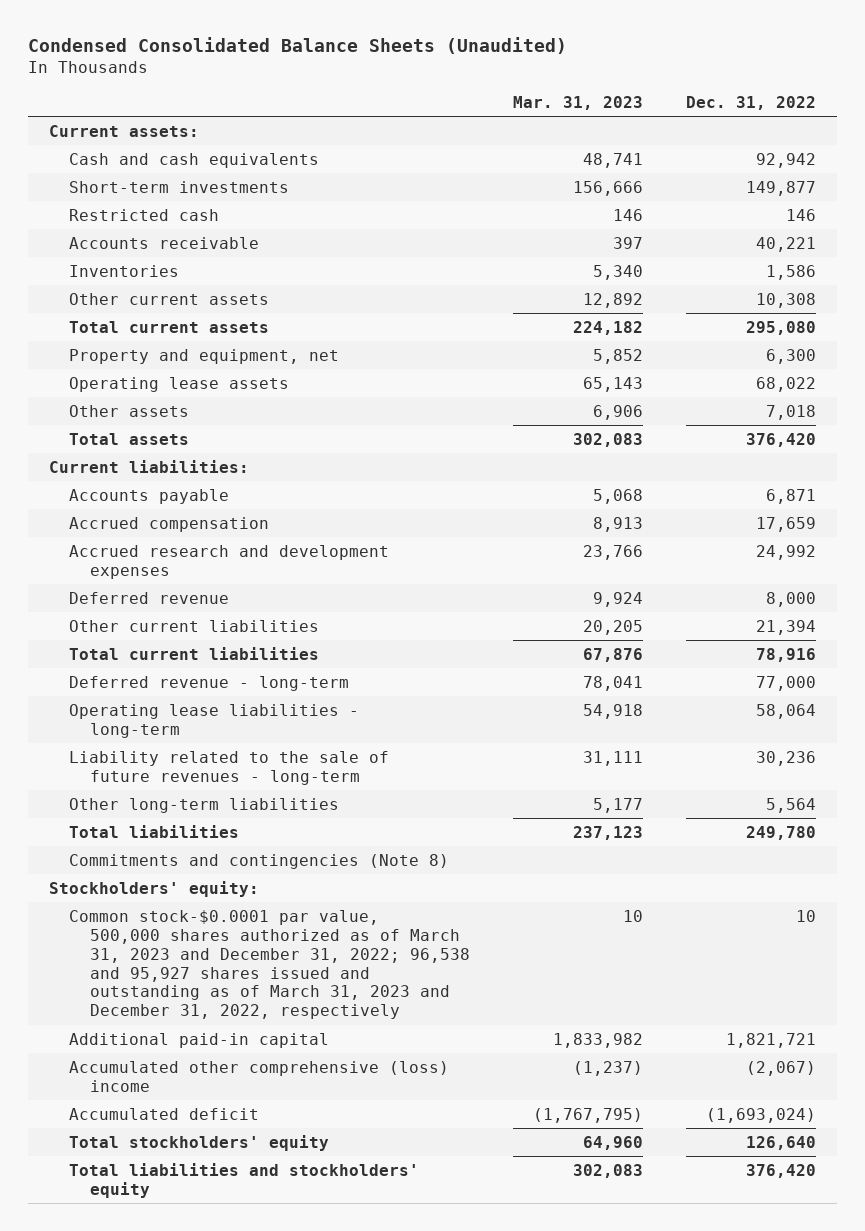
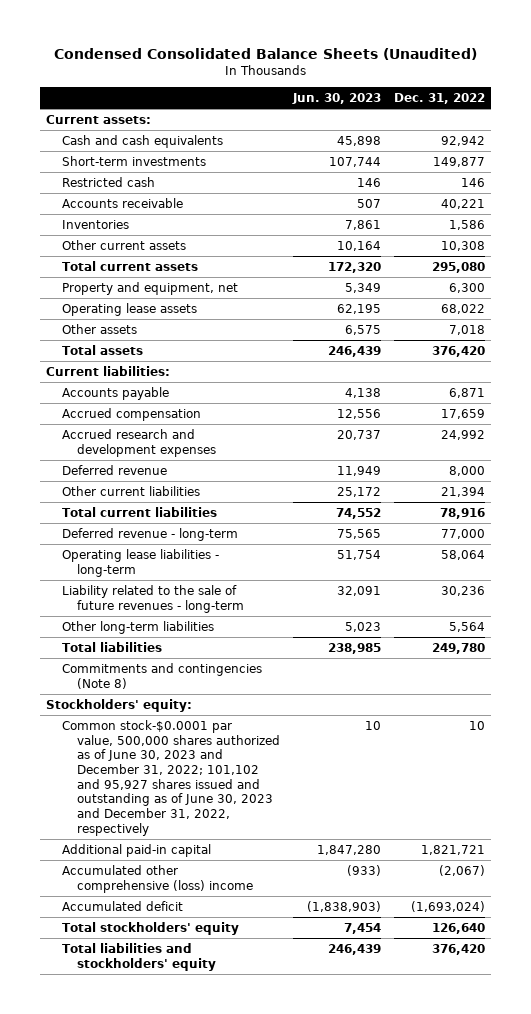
[512,95,643,110] Mar. 31, 2023 -> none
none -> [291,92,381,104] Jun. 30, 2023
[69,909,470,1020] Common stock-$0.0001 par value, 500,000 shares authorized as of March 31, 2023 and December 31, 2022; 96,538 and 95,927 shares issued and outstanding as of March 31, 2023 and December 31, 2022, respectively -> [61,720,281,836] Common stock-$0.0001 par value, 500,000 shares authorized as of June 30, 2023 and December 31, 2022; 101,102 and 95,927 shares issued and outstanding as of June 30, 2023 and December 31, 2022, respectively

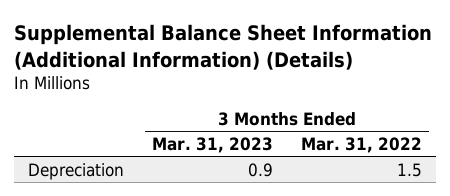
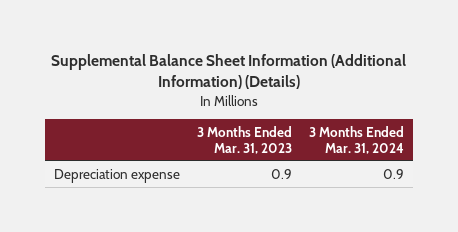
[301,136,423,153] Mar. 31, 2022 -> none
none -> [309,125,405,154] 3 Months Ended Mar. 31, 2024
[27,162,124,180] Depreciation -> [53,169,180,184] Depreciation expense

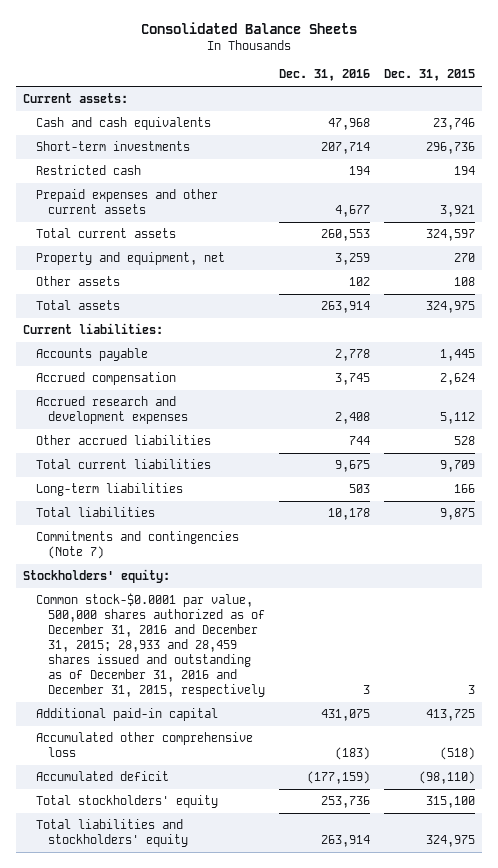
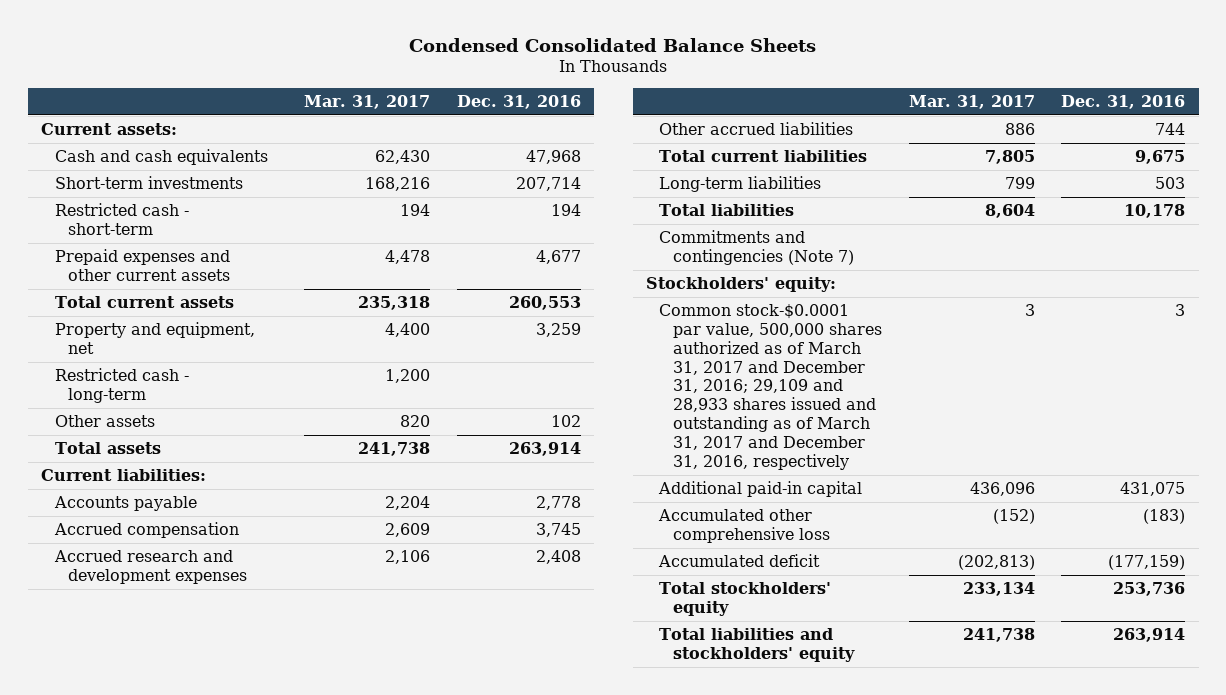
[140,22,357,35] Consolidated Balance Sheets -> [409,37,817,52] Condensed Consolidated Balance Sheets
[383,69,475,82] Dec. 31, 2015 -> none
none -> [303,94,430,109] Mar. 31, 2017
[35,165,141,176] Restricted cash -> [54,202,189,235] Restricted cash - short-term
none -> [54,367,189,403] Restricted cash - long-term
[35,593,266,697] Common stock-$0.0001 par value, 500,000 shares authorized as of December 31, 2016 and December 31, 2015; 28,933 and 28,459 shares issued and outstanding as of December 31, 2016 and December 31, 2015, respectively -> [659,303,882,470] Common stock-$0.0001 par value, 500,000 shares authorized as of March 31, 2017 and December 31, 2016; 29,109 and 28,933 shares issued and outstanding as of March 31, 2017 and December 31, 2016, respectively

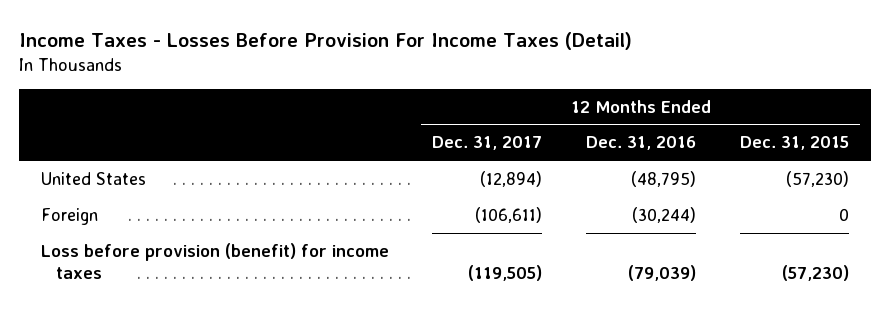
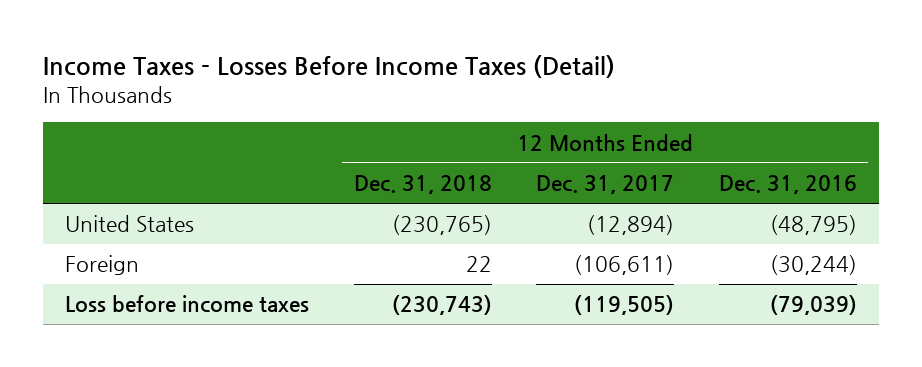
[18,31,632,50] Income Taxes - Losses Before Provision For Income Taxes (Detail) -> [42,55,615,79] Income Taxes - Losses Before Income Taxes (Detail)
[740,136,850,151] Dec. 31, 2015 -> none
none -> [353,175,492,195] Dec. 31, 2018
[40,242,389,280] Loss before provision (benefit) for income taxes -> [65,295,310,314] Loss before income taxes

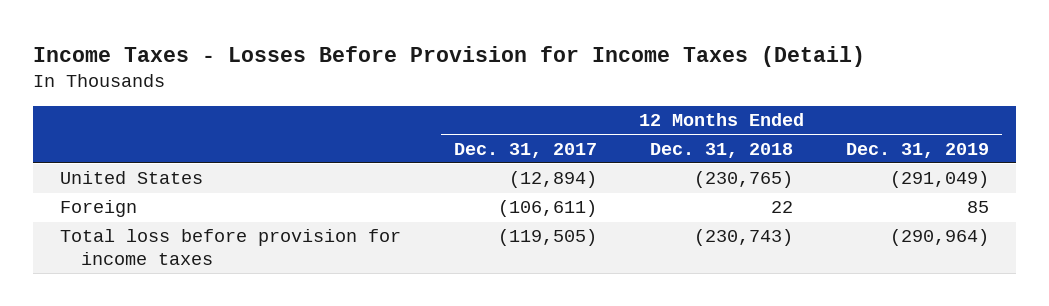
[42,55,615,79] Income Taxes - Losses Before Income Taxes (Detail) -> [33,45,866,67] Income Taxes - Losses Before Provision for Income Taxes (Detail)
[718,175,857,195] Dec. 31, 2016 -> none
none -> [846,142,990,158] Dec. 31, 2019
[65,295,310,314] Loss before income taxes -> [59,229,401,265] Total loss before provision for income taxes

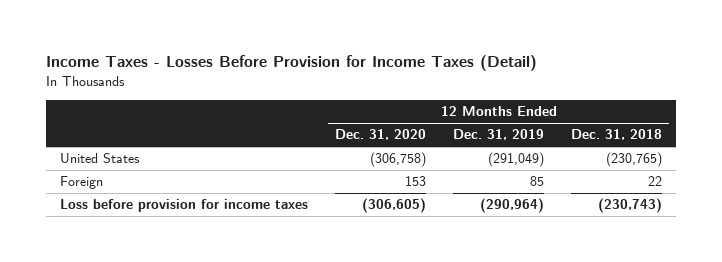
[453,142,597,158] Dec. 31, 2017 -> none
none -> [334,129,426,141] Dec. 31, 2020
[59,229,401,265] Total loss before provision for income taxes -> [59,199,308,213] Loss before provision for income taxes

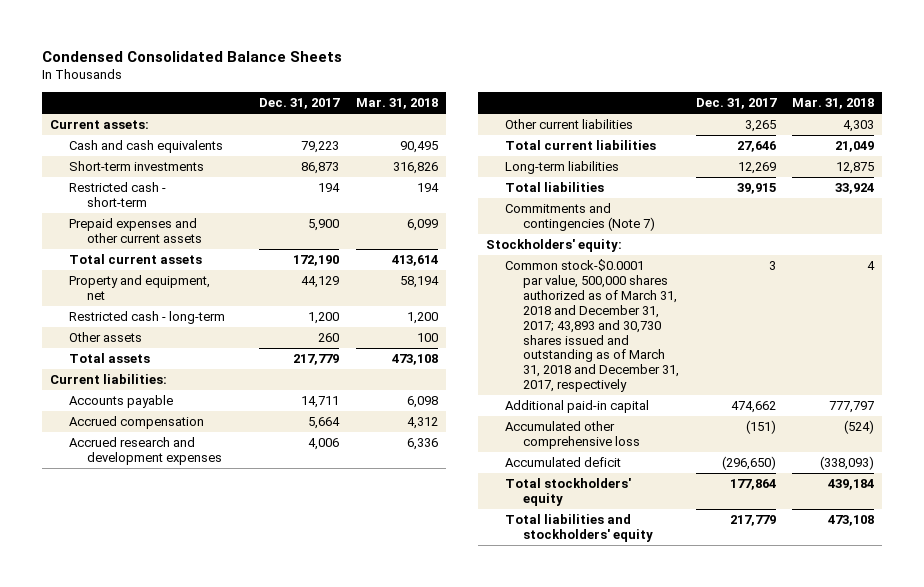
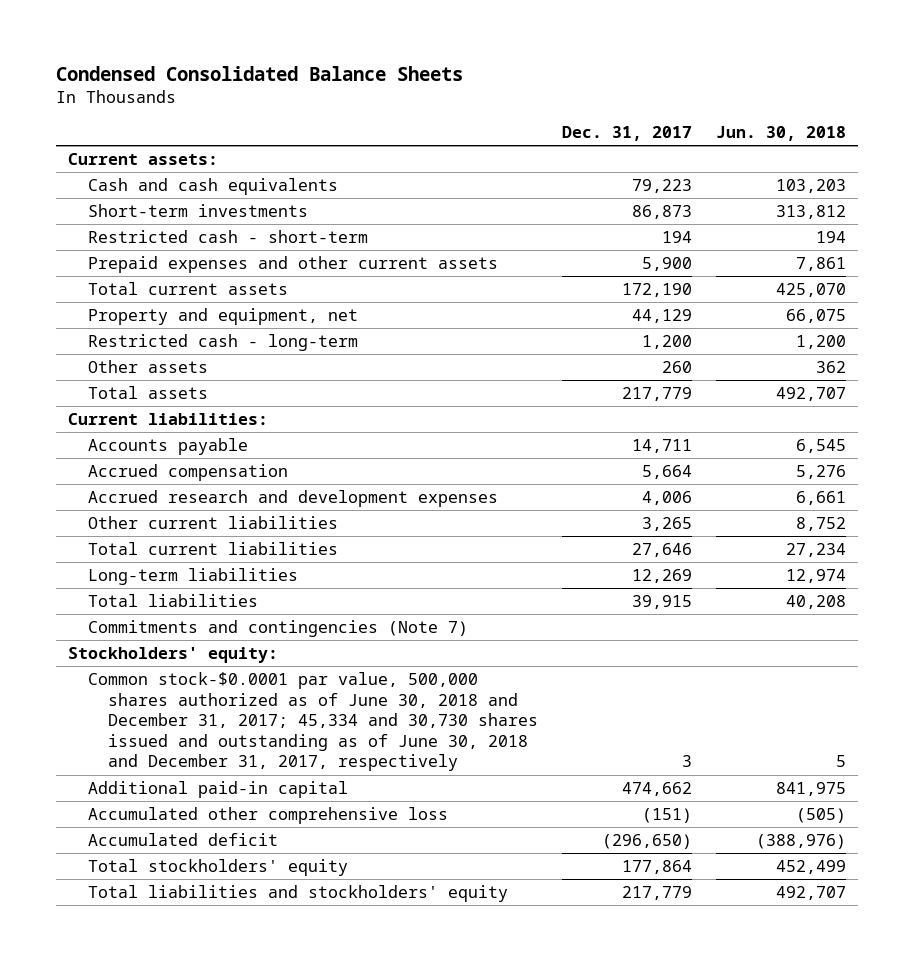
[355,98,438,110] Mar. 31, 2018 -> none
none -> [715,126,846,142] Jun. 30, 2018
[504,259,680,393] Common stock-$0.0001 par value, 500,000 shares authorized as of March 31, 2018 and December 31, 2017; 43,893 and 30,730 shares issued and outstanding as of March 31, 2018 and December 31, 2017, respectively -> [87,671,538,772] Common stock-$0.0001 par value, 500,000 shares authorized as of June 30, 2018 and December 31, 2017; 45,334 and 30,730 shares issued and outstanding as of June 30, 2018 and December 31, 2017, respectively

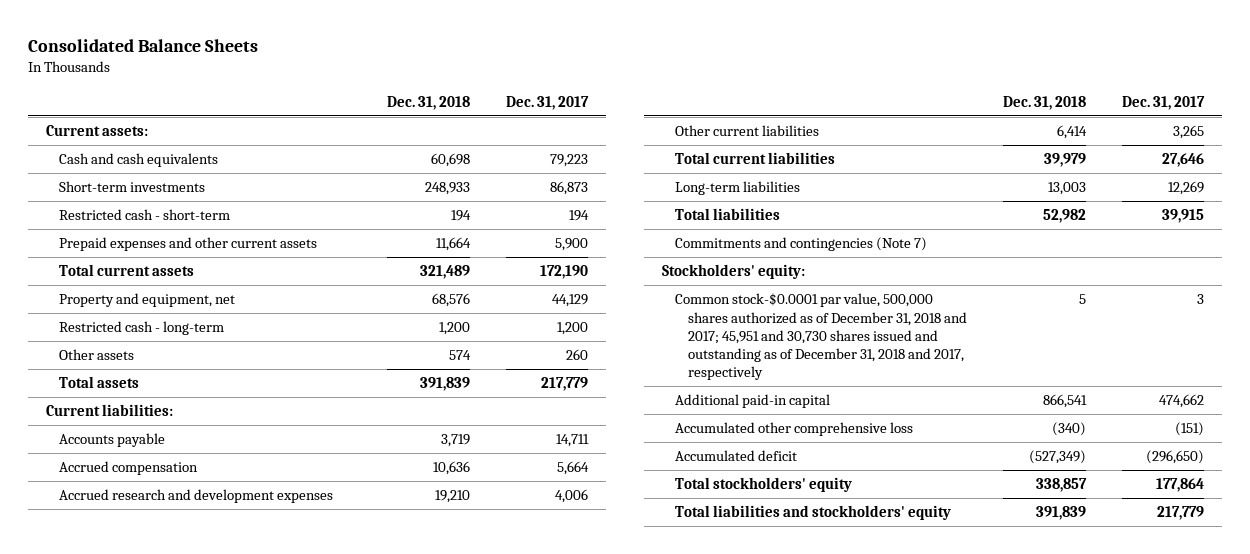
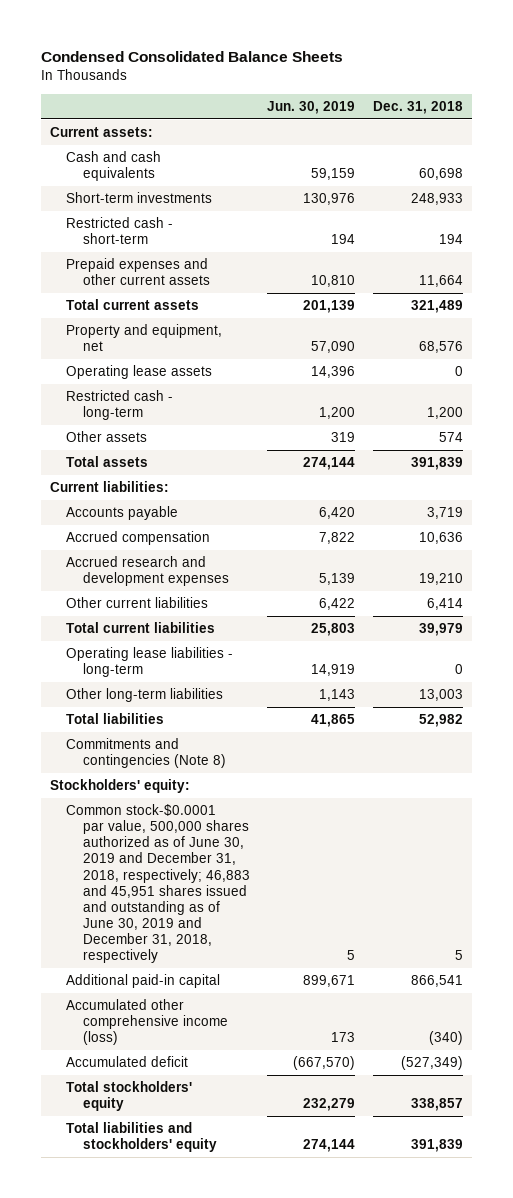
[28,38,259,52] Consolidated Balance Sheets -> [41,51,344,63] Condensed Consolidated Balance Sheets
[506,95,590,110] Dec. 31, 2017 -> none
none -> [267,100,356,114] Jun. 30, 2019
none -> [66,365,213,380] Operating lease assets
none -> [66,647,234,678] Operating lease liabilities - long-term
[675,181,801,196] Long-term liabilities -> [66,688,224,703] Other long-term liabilities
[675,237,928,252] Commitments and contingencies (Note 7) -> [66,738,226,769] Commitments and contingencies (Note 8)
[675,293,968,381] Common stock-$0.0001 par value, 500,000 shares authorized as of December 31, 2018 and 2017; 45,951 and 30,730 shares issued and outstanding as of December 31, 2018 and 2017, respectively -> [66,804,250,964] Common stock-$0.0001 par value, 500,000 shares authorized as of June 30, 2019 and December 31, 2018, respectively; 46,883 and 45,951 shares issued and outstanding as of June 30, 2019 and December 31, 2018, respectively
[675,422,914,437] Accumulated other comprehensive loss -> [66,999,228,1046] Accumulated other comprehensive income (loss)

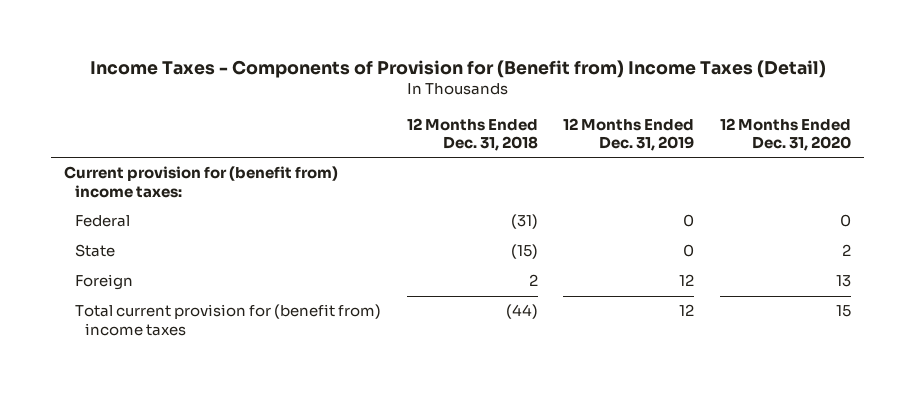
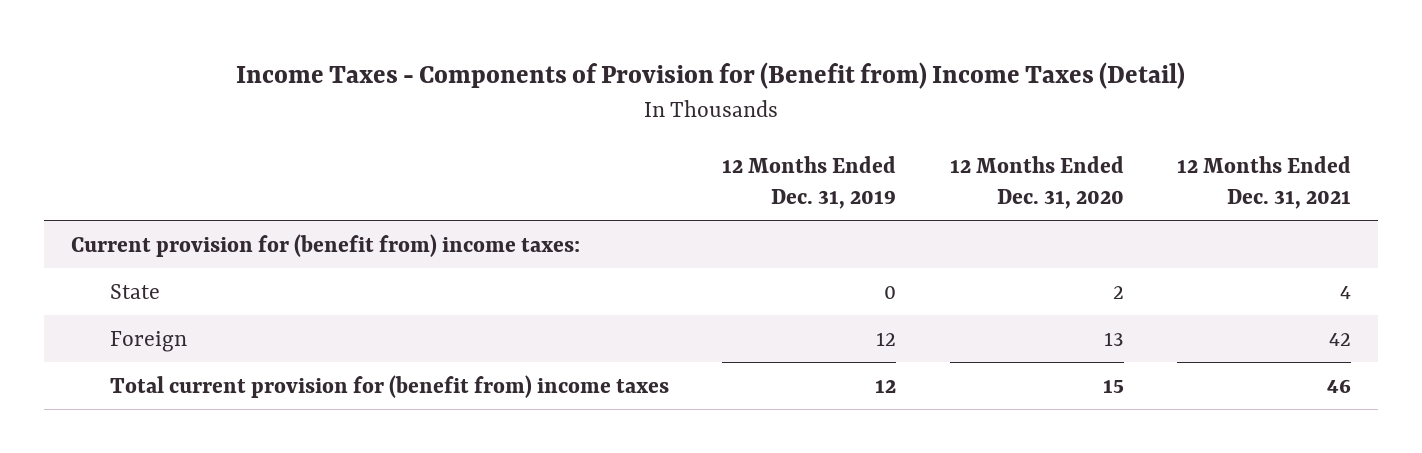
[406,117,538,152] 12 Months Ended Dec. 31, 2018 -> none
none -> [1177,155,1352,210] 12 Months Ended Dec. 31, 2021
[74,215,130,228] Federal -> none

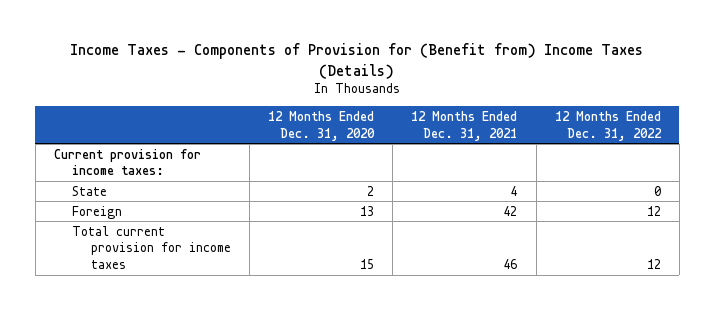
[235,62,1185,90] Income Taxes - Components of Provision for (Benefit from) Income Taxes (Detail) -> [70,43,644,79] Income Taxes - Components of Provision for (Benefit from) Income Taxes (Details)
[722,155,897,210] 12 Months Ended Dec. 31, 2019 -> none
none -> [554,110,662,141] 12 Months Ended Dec. 31, 2022
[70,233,580,257] Current provision for (benefit from) income taxes: -> [53,148,201,176] Current provision for income taxes:
[110,374,670,398] Total current provision for (benefit from) income taxes -> [72,225,231,270] Total current provision for income taxes

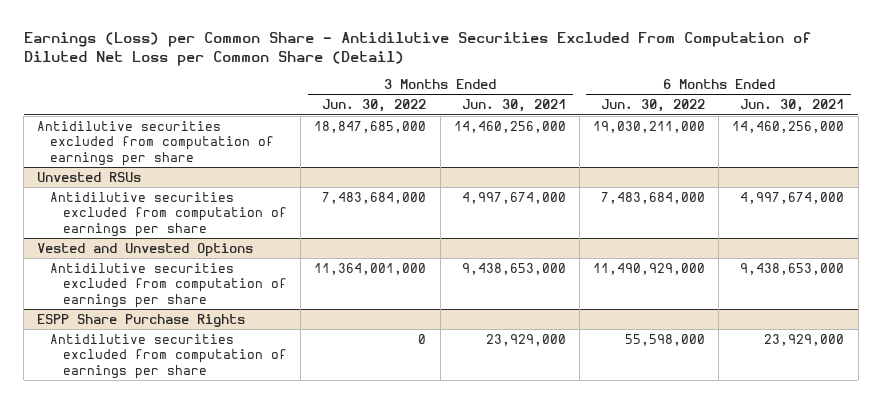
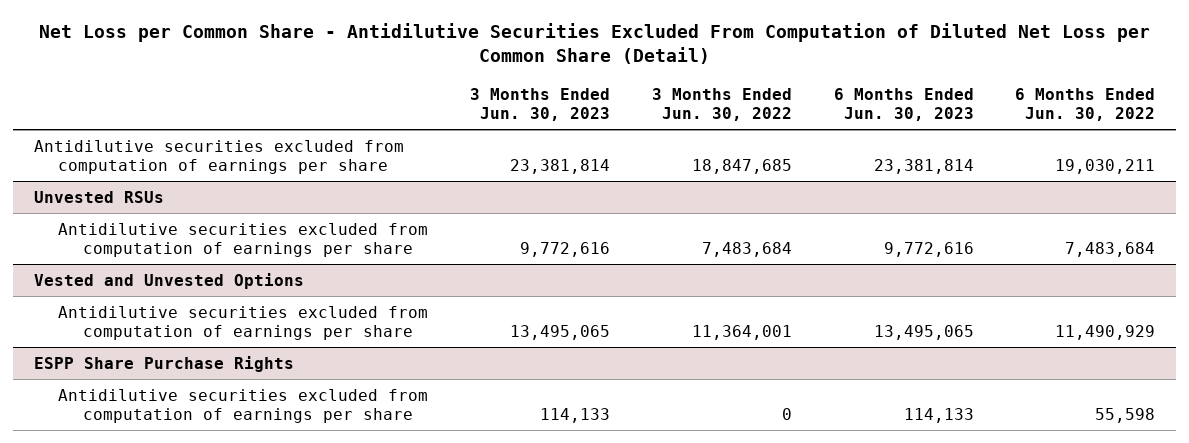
[23,31,811,66] Earnings (Loss) per Common Share - Antidilutive Securities Excluded From Computation of Diluted Net Loss per Common Share (Detail) -> [38,22,1150,65] Net Loss per Common Share - Antidilutive Securities Excluded From Computation of Diluted Net Loss per Common Share (Detail)
[461,99,566,113] Jun. 30, 2021 -> none
[740,99,845,113] Jun. 30, 2021 -> none
none -> [470,87,611,122] 3 Months Ended Jun. 30, 2023
none -> [833,87,974,122] 6 Months Ended Jun. 30, 2023
[314,120,427,133] 18,847,685,000 -> [691,159,792,175] 18,847,685
[593,120,706,133] 19,030,211,000 -> [1055,159,1156,175] 19,030,211
[322,191,427,204] 7,483,684,000 -> [701,242,792,258] 7,483,684
[601,191,706,204] 7,483,684,000 -> [1065,242,1156,258] 7,483,684
[314,262,427,275] 11,364,001,000 -> [691,325,792,341] 11,364,001
[593,262,706,275] 11,490,929,000 -> [1055,325,1156,341] 11,490,929
[625,333,706,346] 55,598,000 -> [1095,408,1156,424] 55,598

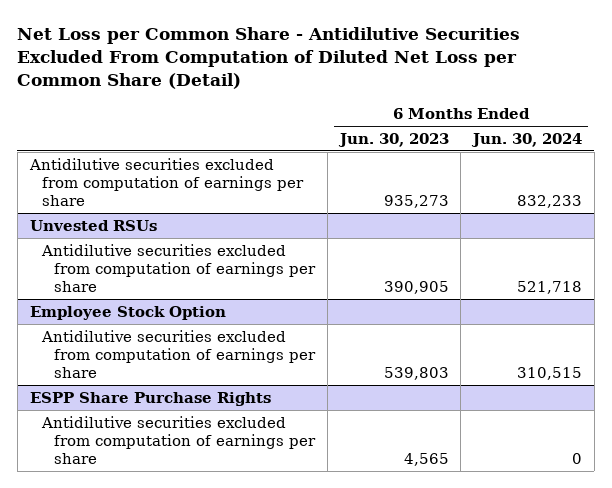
[470,87,611,122] 3 Months Ended Jun. 30, 2023 -> none
[651,87,792,122] 3 Months Ended Jun. 30, 2022 -> none
[1015,87,1156,122] 6 Months Ended Jun. 30, 2022 -> none
none -> [471,132,583,147] Jun. 30, 2024
[873,159,974,175] 23,381,814 -> [383,195,449,209] 935,273
[883,242,974,258] 9,772,616 -> [383,281,449,295] 390,905
[33,272,304,289] Vested and Unvested Options -> [29,305,226,320] Employee Stock Option
[873,325,974,341] 13,495,065 -> [383,367,449,381] 539,803
[903,408,974,424] 114,133 -> [403,453,449,467] 4,565

